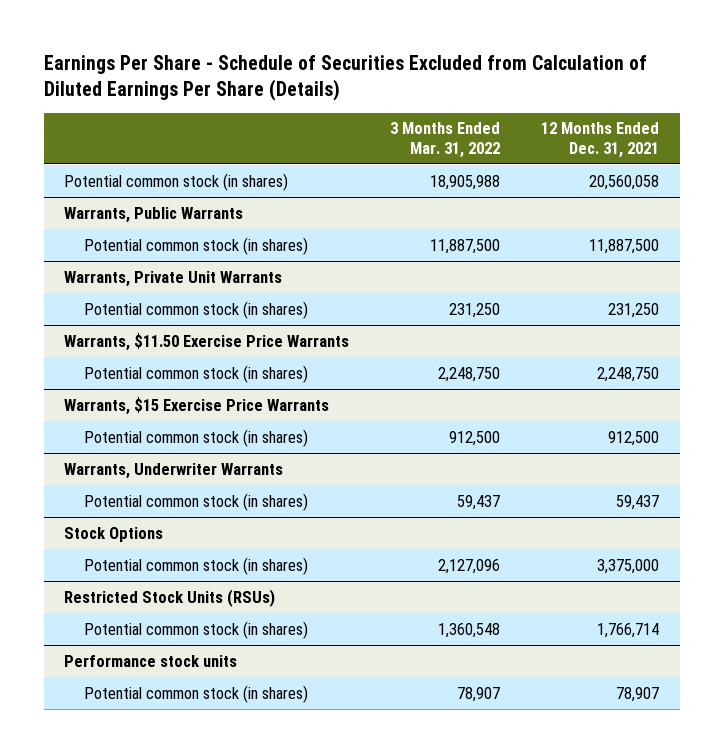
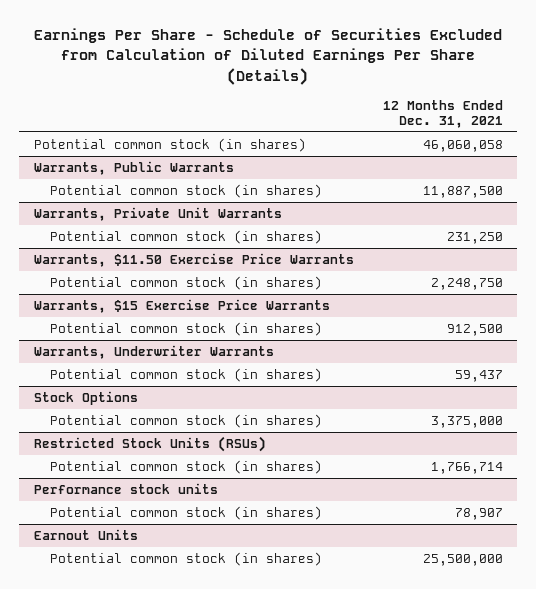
[390,122,501,158] 3 Months Ended Mar. 31, 2022 -> none
[589,174,660,190] 20,560,058 -> [422,139,503,152] 46,060,058
none -> [33,528,138,540] Earnout Units
none -> [50,551,323,566] Potential common stock (in shares)

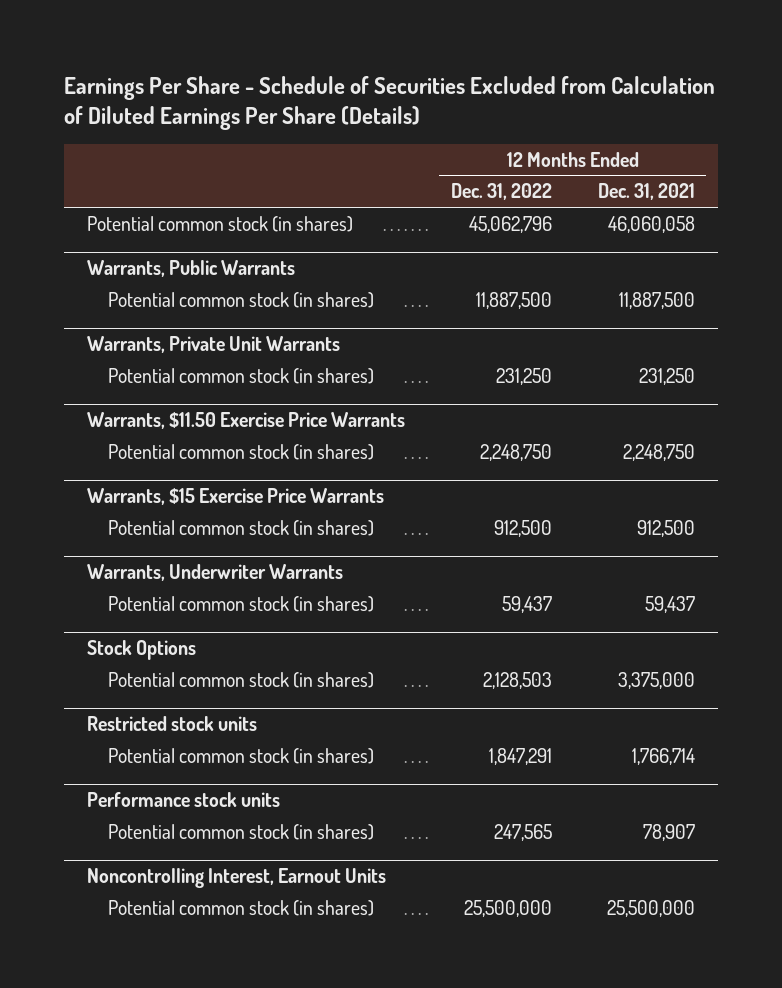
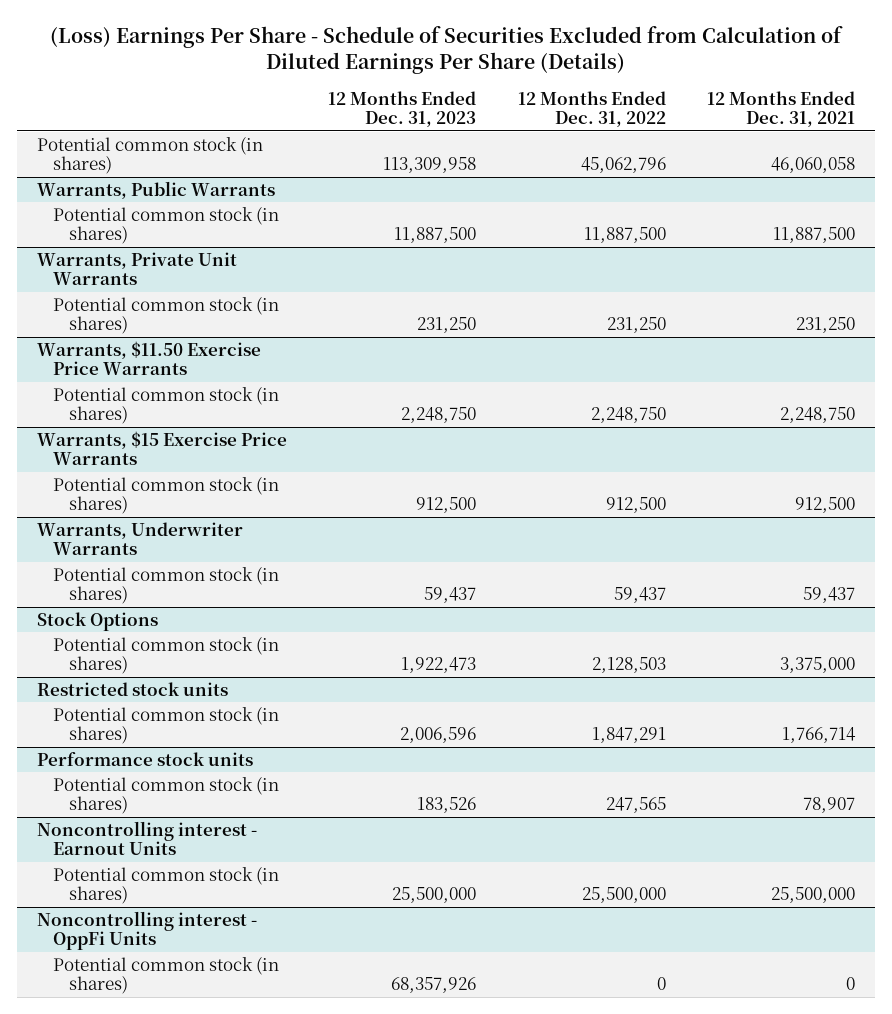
[64,76,716,131] Earnings Per Share - Schedule of Securities Excluded from Calculation of Diluted Earnings Per Share (Details) -> [50,25,844,75] (Loss) Earnings Per Share - Schedule of Securities Excluded from Calculation of Diluted Earnings Per Share (Details)
none -> [328,90,477,128] 12 Months Ended Dec. 31, 2023
[87,868,387,889] Noncontrolling Interest, Earnout Units -> [37,820,258,856] Noncontrolling interest - Earnout Units
none -> [37,910,258,951] Noncontrolling interest - OppFi Units
none -> [53,956,280,995] Potential common stock (in shares)

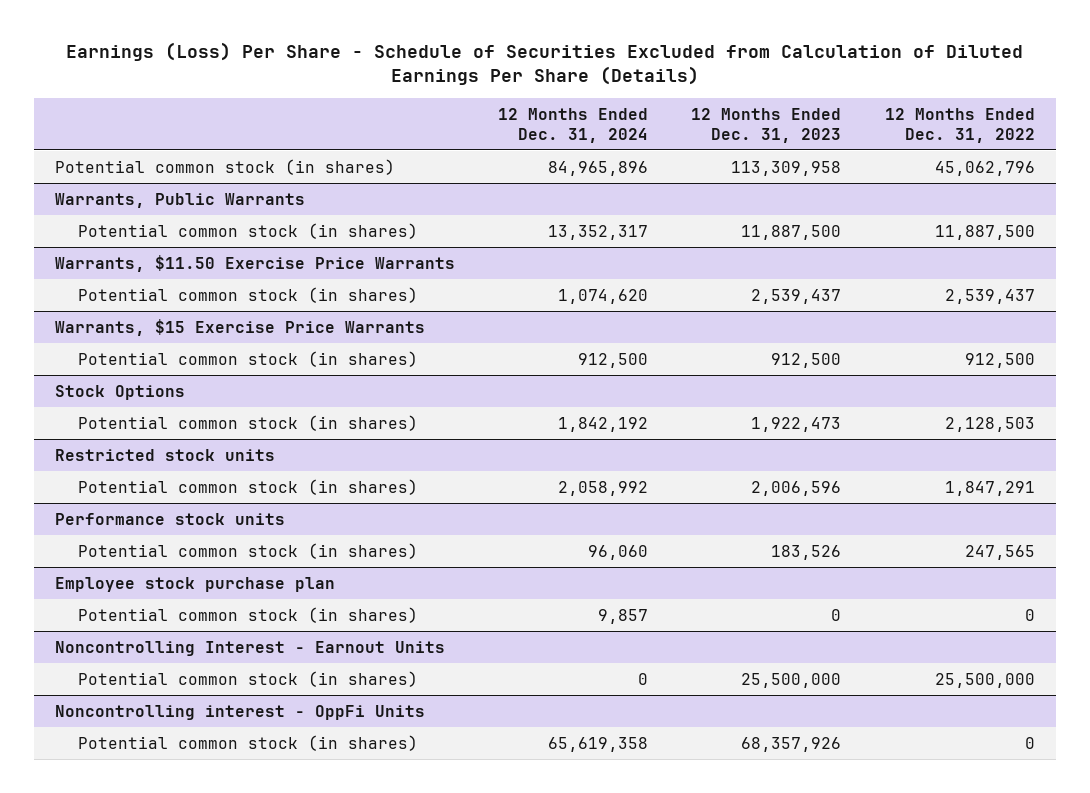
[50,25,844,75] (Loss) Earnings Per Share - Schedule of Securities Excluded from Calculation of Diluted Earnings Per Share (Details) -> [65,41,1023,86] Earnings (Loss) Per Share - Schedule of Securities Excluded from Calculation of Diluted Earnings Per Share (Details)
[706,90,855,128] 12 Months Ended Dec. 31, 2021 -> none
none -> [498,107,649,143] 12 Months Ended Dec. 31, 2024
[37,251,238,286] Warrants, Private Unit Warrants -> none
[53,296,280,335] Potential common stock (in shares) -> none
[401,407,477,424] 2,248,750 -> [751,288,842,304] 2,539,437
[590,407,666,424] 2,248,750 -> [944,288,1035,304] 2,539,437
[37,521,244,556] Warrants, Underwriter Warrants -> none
[53,566,280,605] Potential common stock (in shares) -> none
none -> [55,576,336,592] Employee stock purchase plan
none -> [77,606,418,623] Potential common stock (in shares)
[37,820,258,856] Noncontrolling interest - Earnout Units -> [55,640,446,656] Noncontrolling Interest - Earnout Units

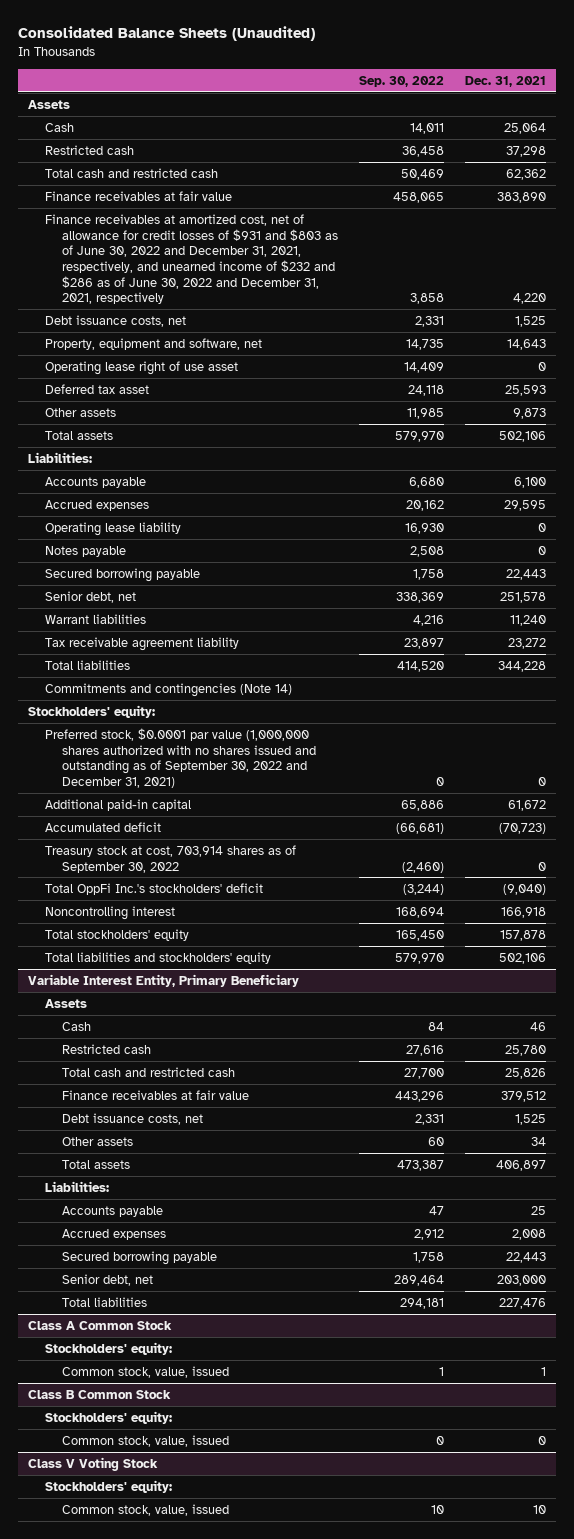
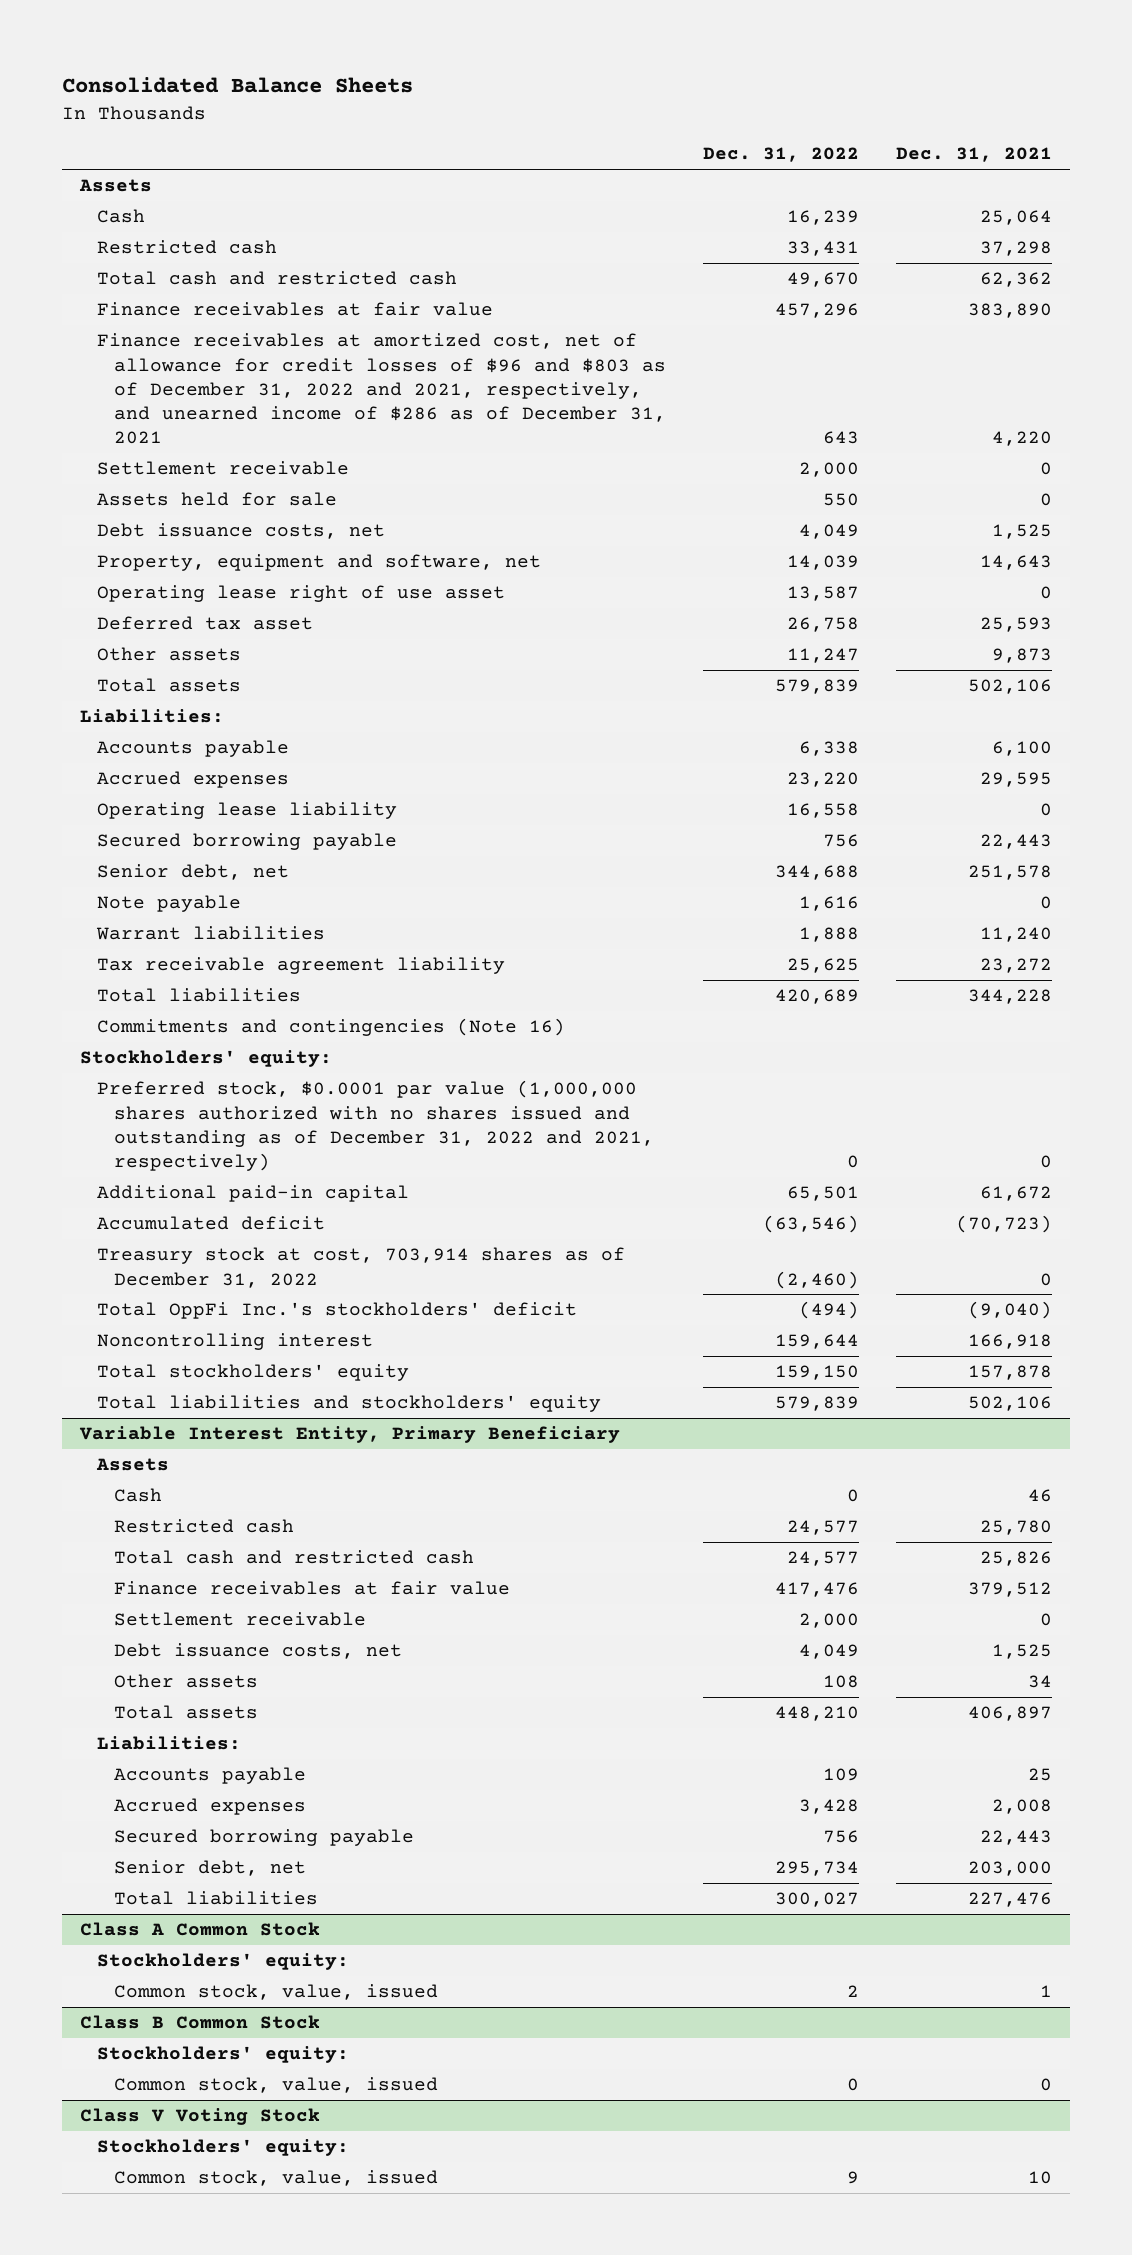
[17,25,315,41] Consolidated Balance Sheets (Unaudited) -> [61,77,413,94] Consolidated Balance Sheets
[359,75,445,87] Sep. 30, 2022 -> none
none -> [702,147,859,163] Dec. 31, 2022
[45,213,339,305] Finance receivables at amortized cost, net of allowance for credit losses of $931 and $803 as of June 30, 2022 and December 31, 2021, respectively, and unearned income of $232 and $286 as of June 30, 2022 and December 31, 2021, respectively -> [96,333,666,445] Finance receivables at amortized cost, net of allowance for credit losses of $96 and $803 as of December 31, 2022 and 2021, respectively, and unearned income of $286 as of December 31, 2021
none -> [96,461,349,476] Settlement receivable
none -> [96,492,337,507] Assets held for sale
[45,545,127,557] Notes payable -> none
none -> [96,895,241,913] Note payable
[45,682,293,697] Commitments and contingencies (Note 14) -> [96,1018,565,1037] Commitments and contingencies (Note 16)
[45,727,317,788] Preferred stock, $0.0001 par value (1,000,000 shares authorized with no shares issued and outstanding as of September 30, 2022 and December 31, 2021) -> [96,1080,654,1172] Preferred stock, $0.0001 par value (1,000,000 shares authorized with no shares issued and outstanding as of December 31, 2022 and 2021, respectively)
[45,844,297,873] Treasury stock at cost, 703,914 shares as of September 30, 2022 -> [96,1247,625,1288] Treasury stock at cost, 703,914 shares as of December 31, 2022
none -> [113,1612,366,1627] Settlement receivable

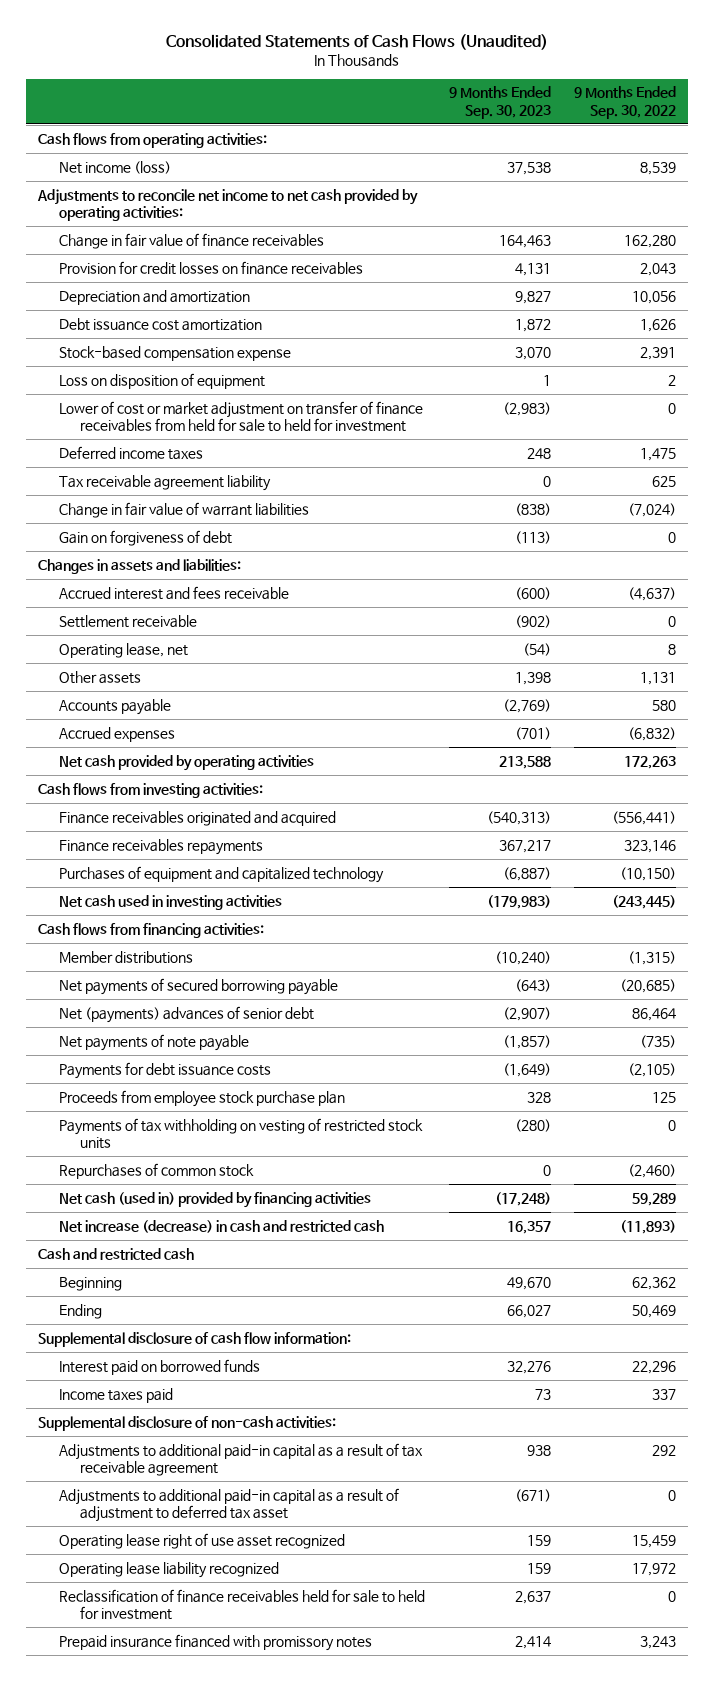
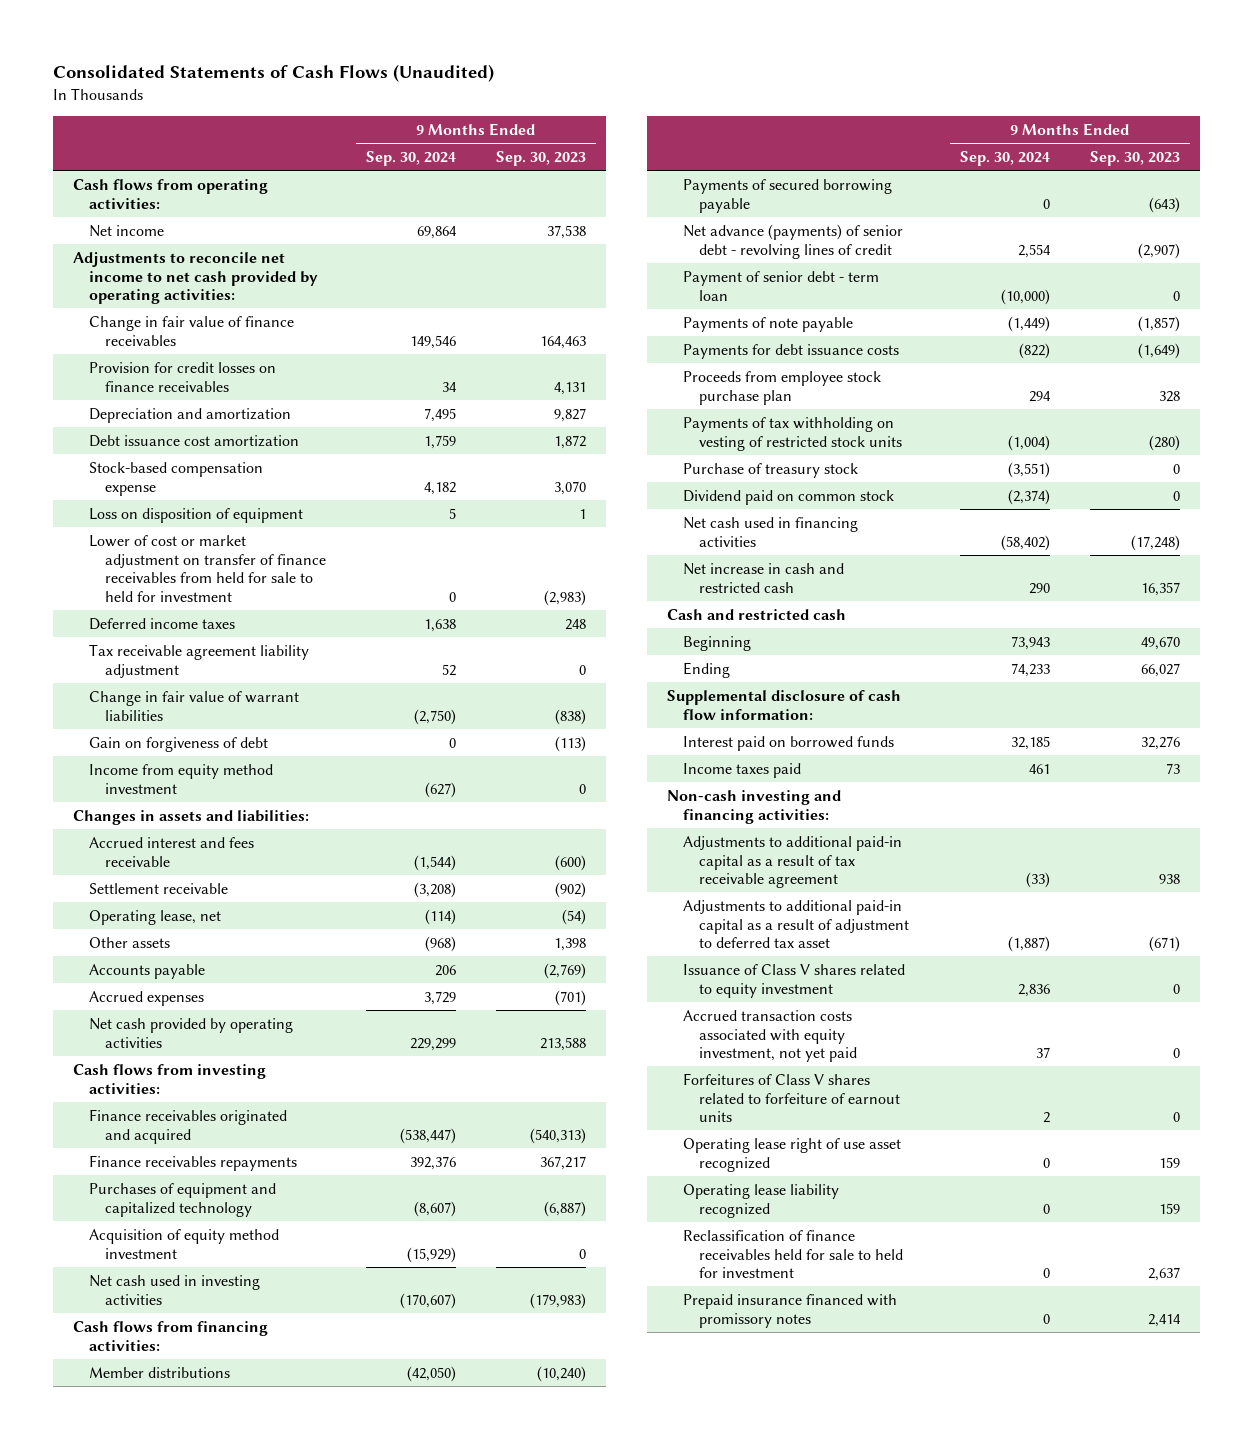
[574,86,677,119] 9 Months Ended Sep. 30, 2022 -> none
none -> [365,151,456,167] Sep. 30, 2024
[58,160,171,174] Net income (loss) -> [88,224,164,237] Net income
[58,474,271,491] Tax receivable agreement liability -> [88,643,309,678] Tax receivable agreement liability adjustment
none -> [88,763,273,794] Income from equity method investment
none -> [88,1228,279,1259] Acquisition of equity method investment
[58,977,338,995] Net payments of secured borrowing payable -> [682,178,892,213] Payments of secured borrowing payable
[58,1005,314,1023] Net (payments) advances of senior debt -> [682,223,903,259] Net advance (payments) of senior debt - revolving lines of credit
none -> [682,270,879,301] Payment of senior debt - term loan
[58,1033,249,1051] Net payments of note payable -> [682,316,853,332] Payments of note payable
[58,1162,254,1179] Repurchases of common stock -> [682,462,858,478] Purchase of treasury stock
none -> [682,489,894,505] Dividend paid on common stock
[58,1191,371,1208] Net cash (used in) provided by financing activities -> [682,516,858,547] Net cash used in financing activities
[58,1219,384,1233] Net increase (decrease) in cash and restricted cash -> [682,562,844,593] Net increase in cash and restricted cash
[37,1415,336,1431] Supplemental disclosure of non-cash activities: -> [666,789,841,824] Non-cash investing and financing activities:
none -> [682,963,905,998] Issuance of Class V shares related to equity investment
none -> [682,1009,857,1063] Accrued transaction costs associated with equity investment, not yet paid
none -> [682,1072,900,1123] Forfeitures of Class V shares related to forfeiture of earnout units

